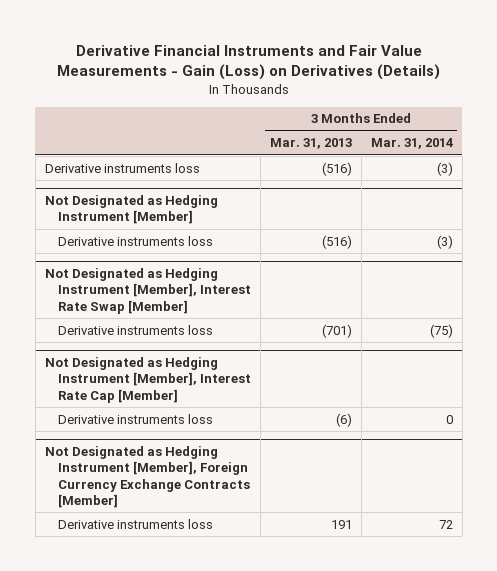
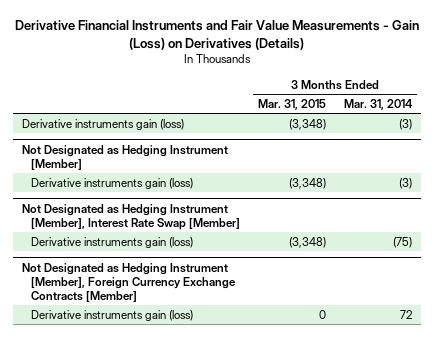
[270,138,353,150] Mar. 31, 2013 -> none
none -> [257,98,326,110] Mar. 31, 2015
[44,162,200,173] Derivative instruments loss -> [21,118,184,130] Derivative instruments gain (loss)
[58,235,214,246] Derivative instruments loss -> [30,177,193,189] Derivative instruments gain (loss)
[44,356,252,403] Not Designated as Hedging Instrument [Member], Interest Rate Cap [Member] -> none
[58,413,214,424] Derivative instruments loss -> none
[58,324,214,335] Derivative instruments loss -> [30,236,193,248] Derivative instruments gain (loss)
[58,518,214,529] Derivative instruments loss -> [30,309,193,321] Derivative instruments gain (loss)

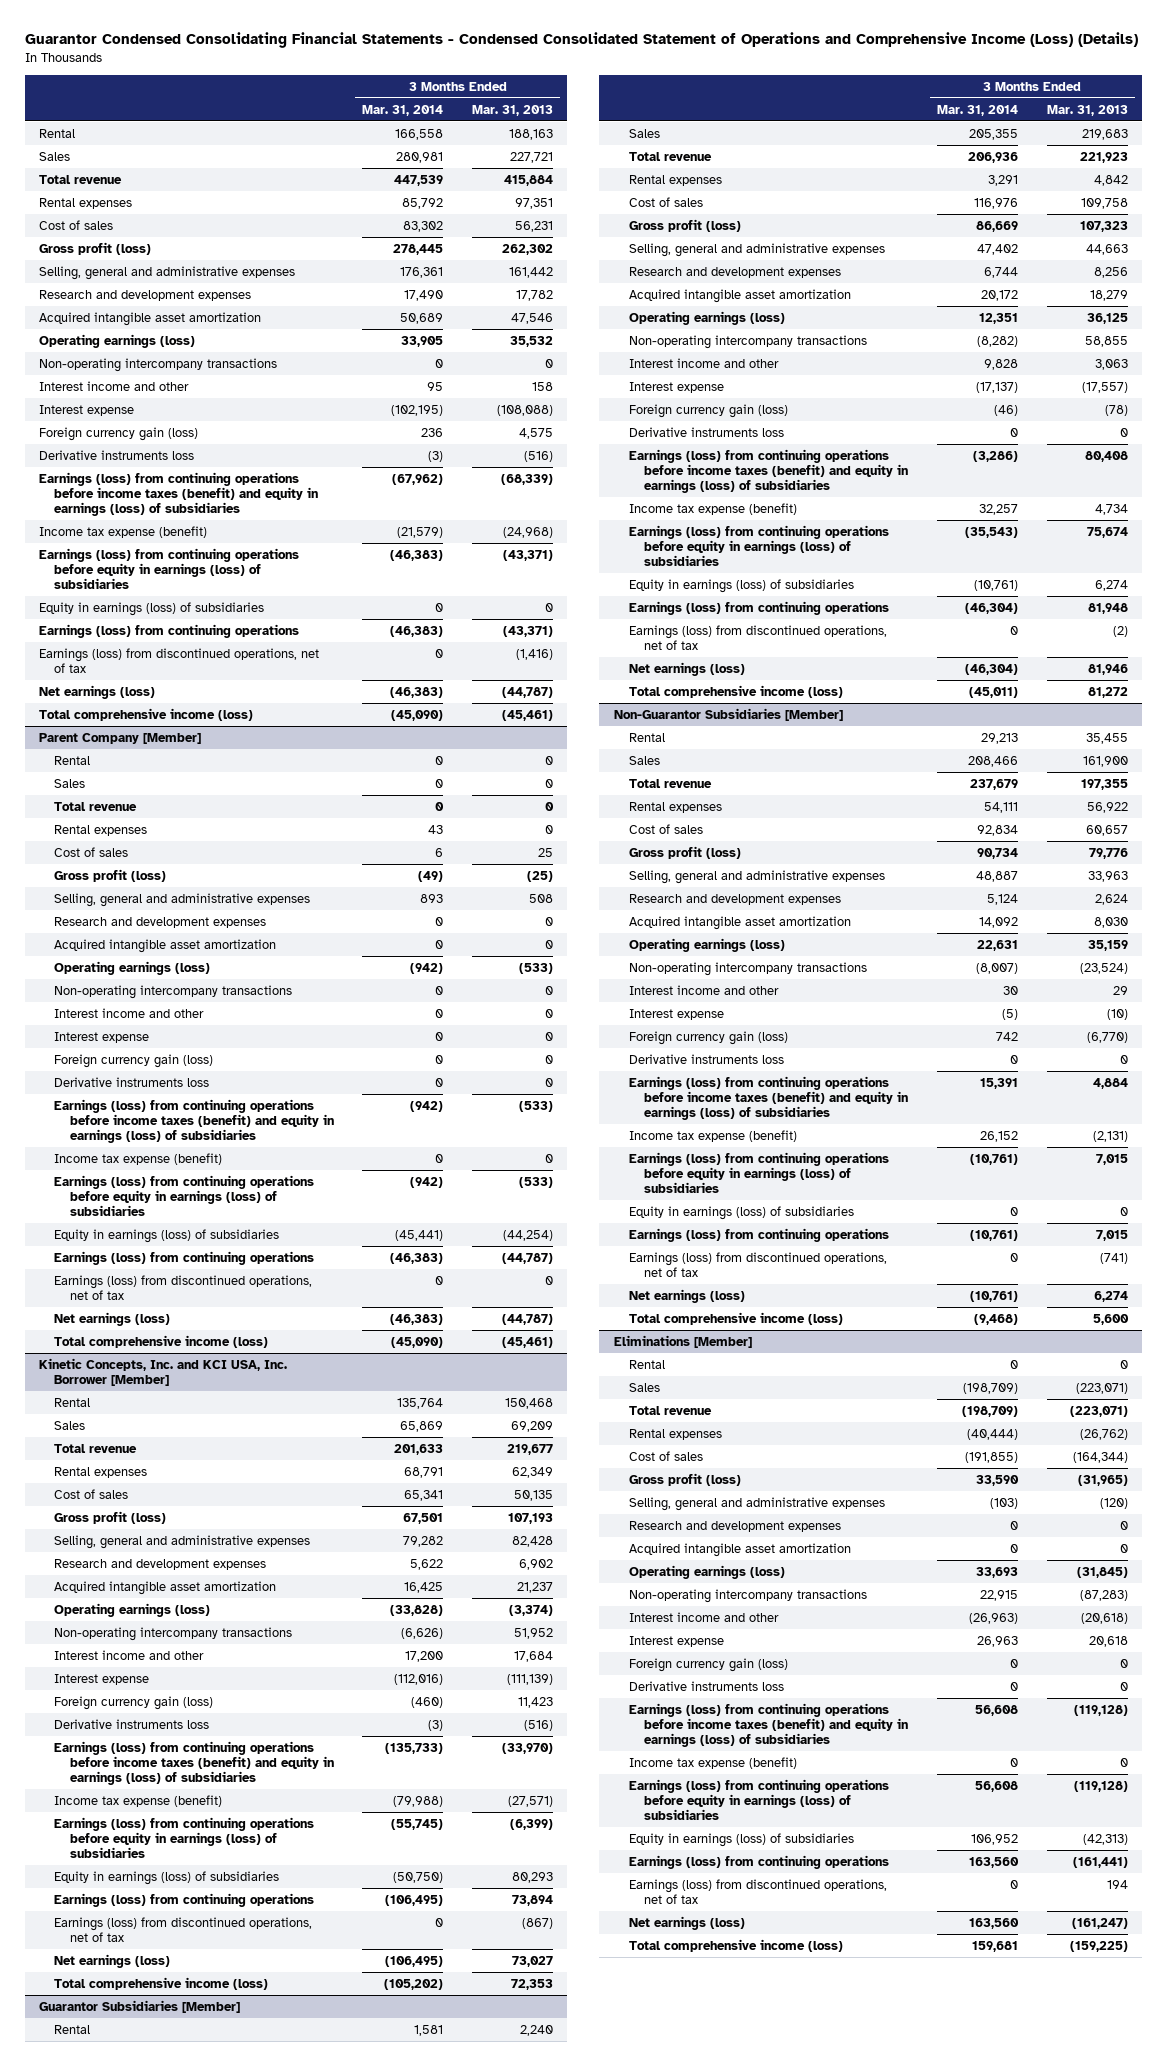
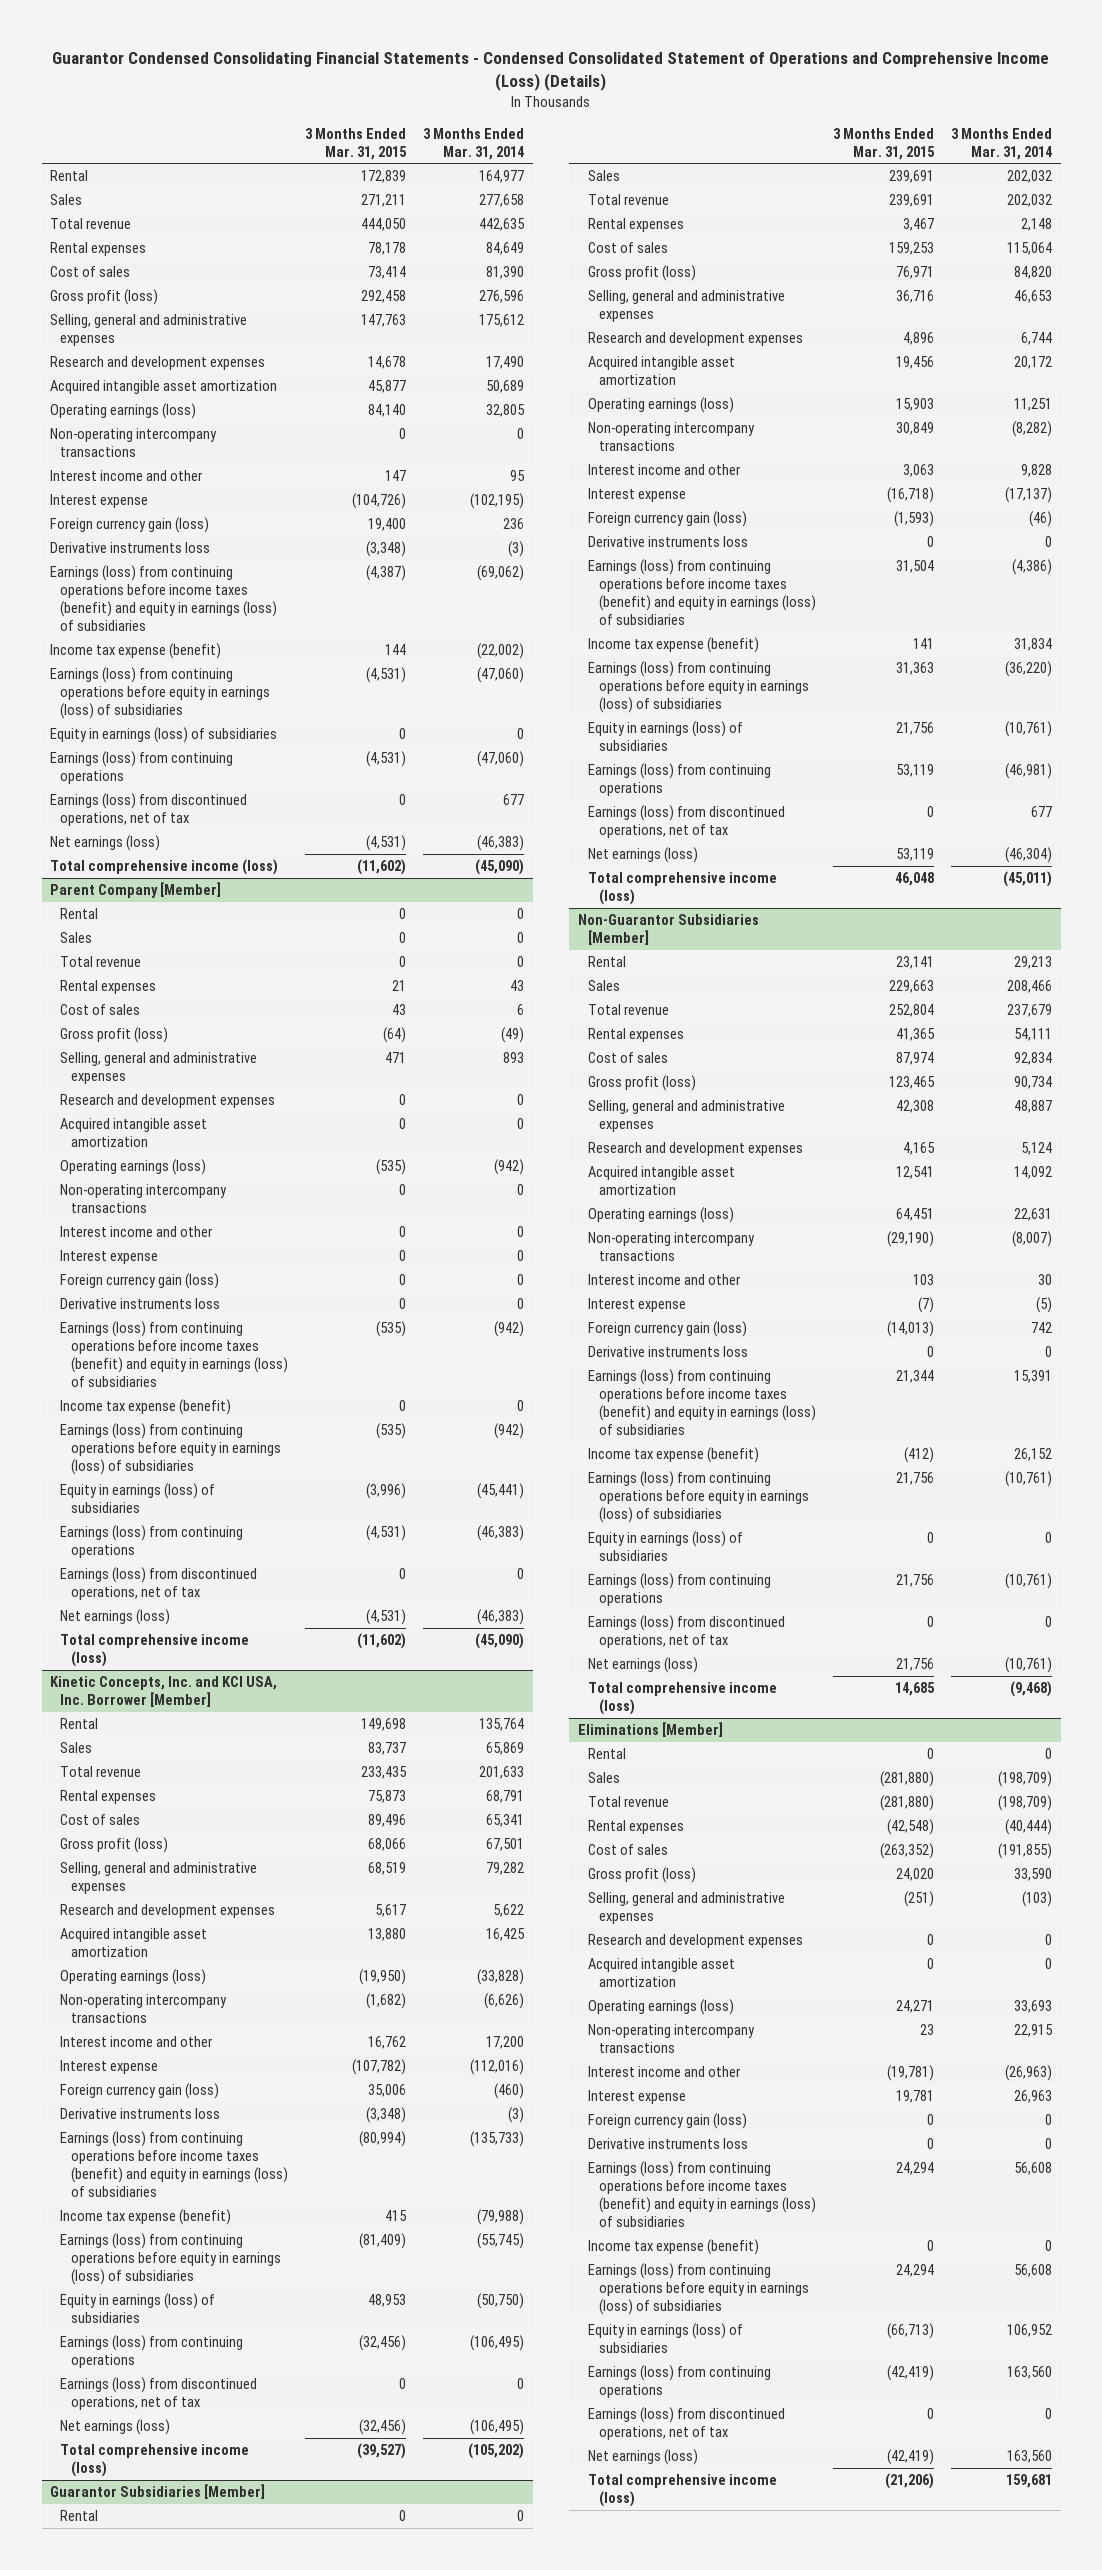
[471,104,553,116] Mar. 31, 2013 -> none
none -> [304,127,407,160] 3 Months Ended Mar. 31, 2015
[395,128,444,140] 166,558 -> [479,170,525,184] 164,977
[396,151,444,163] 280,981 -> [479,194,525,208] 277,658
[394,174,444,186] 447,539 -> [479,218,526,232] 442,635
[402,197,444,209] 85,792 -> [486,242,525,256] 84,649
[403,220,444,232] 83,302 -> [486,266,525,280] 81,390
[393,243,444,255] 278,445 -> [479,290,525,304] 276,596
[400,266,444,278] 176,361 -> [479,314,525,328] 175,612
[401,335,444,347] 33,905 -> [486,404,526,418] 32,805
[392,473,444,485] (67,962) -> [477,565,525,582] (69,062)
[397,526,444,538] (21,579) -> [477,643,525,660] (22,002)
[390,549,444,561] (46,383) -> [477,667,525,684] (47,060)
[390,625,444,637] (46,383) -> [477,751,525,768] (47,060)
[435,648,444,658] 0 -> [503,794,525,806] 677
[414,2024,444,2036] 1,581 -> [517,2510,525,2522] 0
[969,128,1019,140] 205,355 -> [1006,170,1052,184] 202,032
[968,151,1019,163] 206,936 -> [1006,194,1052,208] 202,032
[988,174,1019,186] 3,291 -> [1020,218,1052,232] 2,148
[974,197,1019,209] 116,976 -> [1006,242,1052,256] 115,064
[976,220,1019,232] 86,669 -> [1013,266,1052,280] 84,820
[977,243,1019,255] 47,402 -> [1013,290,1052,304] 46,653
[979,312,1019,324] 12,351 -> [1013,398,1052,412] 11,251
[973,450,1019,462] (3,286) -> [1011,559,1052,576] (4,386)
[979,503,1019,515] 32,257 -> [1013,638,1052,652] 31,834
[965,526,1019,538] (35,543) -> [1004,661,1052,678] (36,220)
[965,602,1019,614] (46,304) -> [1004,763,1052,780] (46,981)
[1010,625,1019,635] 0 -> [1030,806,1052,818] 677

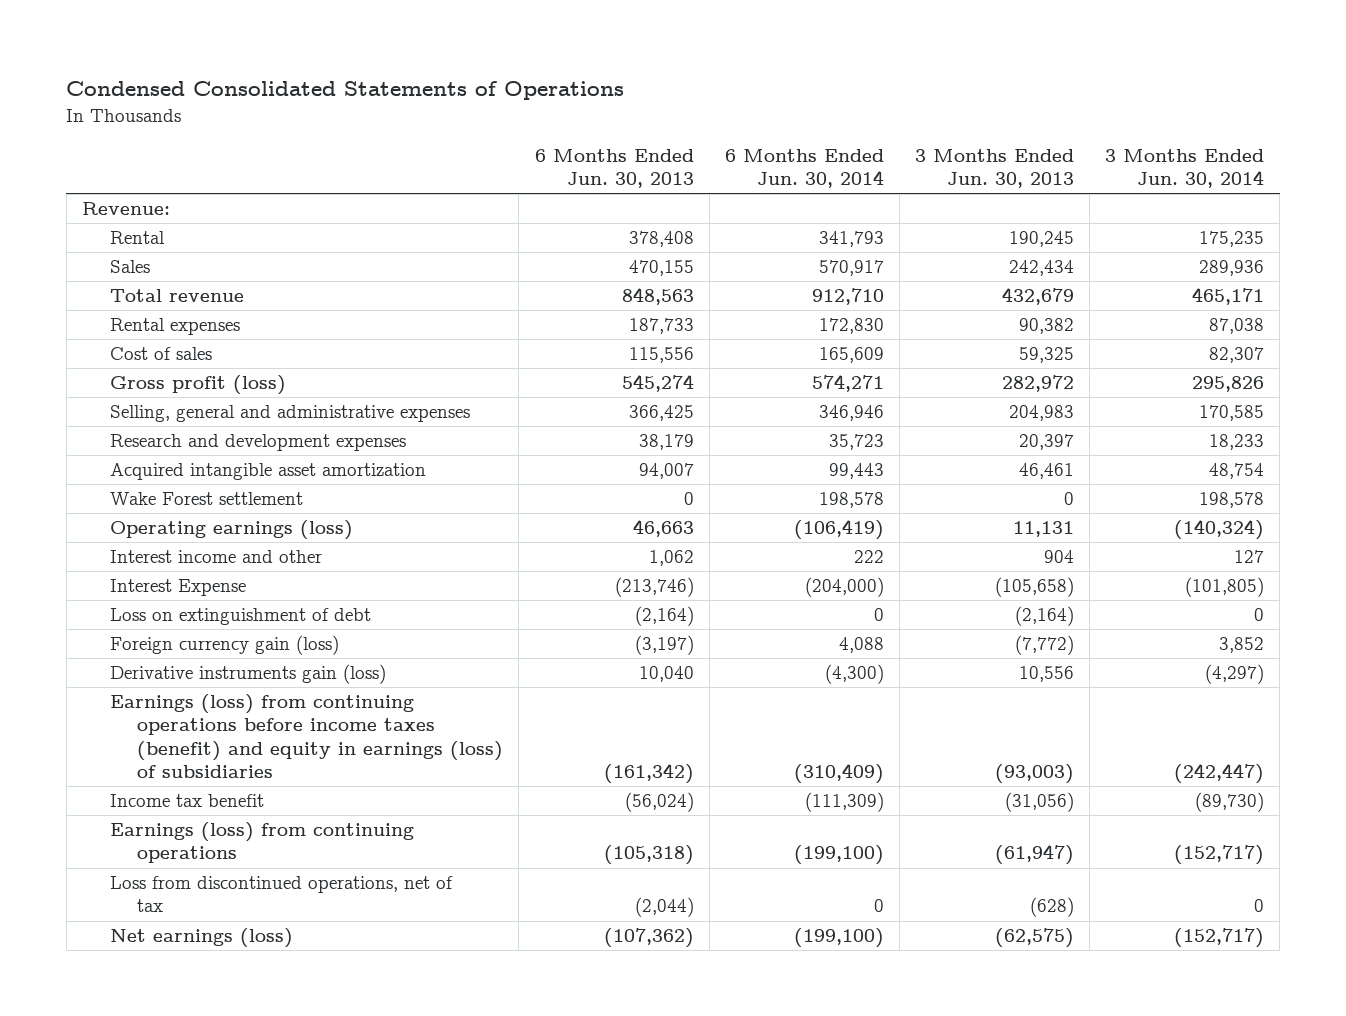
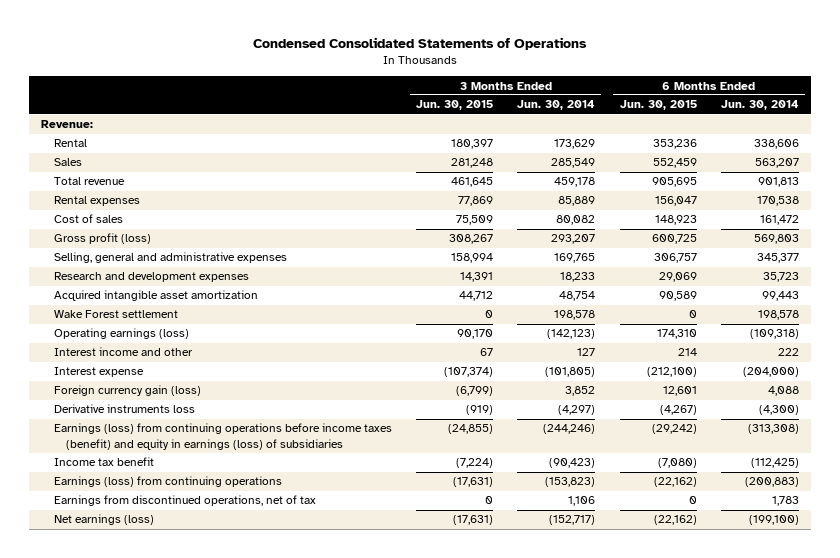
[534,149,694,189] 6 Months Ended Jun. 30, 2013 -> none
[914,149,1074,189] 3 Months Ended Jun. 30, 2013 -> none
none -> [416,100,494,111] Jun. 30, 2015
none -> [619,100,697,111] Jun. 30, 2015
[818,231,884,248] 341,793 -> [753,139,799,150] 338,606
[1199,231,1265,248] 175,235 -> [554,139,596,150] 173,629
[818,260,884,277] 570,917 -> [754,158,799,169] 563,207
[1199,260,1265,277] 289,936 -> [551,158,596,169] 285,549
[811,288,884,306] 912,710 -> [757,177,799,188] 901,813
[1192,287,1265,306] 465,171 -> [554,177,596,188] 459,178
[818,318,884,335] 172,830 -> [756,196,799,207] 170,538
[1209,318,1265,335] 87,038 -> [558,196,596,207] 85,889
[818,347,884,364] 165,609 -> [759,215,799,226] 161,472
[1209,347,1265,364] 82,307 -> [556,215,596,226] 80,082
[811,374,884,393] 574,271 -> [753,234,799,245] 569,803
[1192,376,1265,393] 295,826 -> [551,234,596,245] 293,207
[818,405,884,422] 346,946 -> [756,253,799,264] 345,377
[1199,405,1265,422] 170,585 -> [554,253,596,264] 169,765
[793,519,884,541] (106,419) -> [749,329,799,340] (109,318)
[1174,519,1265,541] (140,324) -> [547,329,596,340] (142,123)
[109,608,371,626] Loss on extinguishment of debt -> none
[109,579,246,597] Interest Expense -> [53,367,144,378] Interest expense
[109,664,386,685] Derivative instruments gain (loss) -> [53,404,195,414] Derivative instruments loss
[793,762,884,784] (310,409) -> [747,424,799,435] (313,308)
[1174,762,1265,784] (242,447) -> [543,424,596,435] (244,246)
[804,792,884,813] (111,309) -> [750,458,799,469] (112,425)
[1195,792,1265,813] (89,730) -> [549,458,596,469] (90,423)
[793,845,884,866] (199,100) -> [744,477,799,488] (200,883)
[1174,845,1265,866] (152,717) -> [545,477,596,488] (153,823)
[109,876,453,913] Loss from discontinued operations, net of tax -> [53,495,316,507] Earnings from discontinued operations, net of tax
[873,899,884,913] 0 -> [771,496,799,507] 1,783
[1254,899,1265,913] 0 -> [568,496,596,507] 1,106

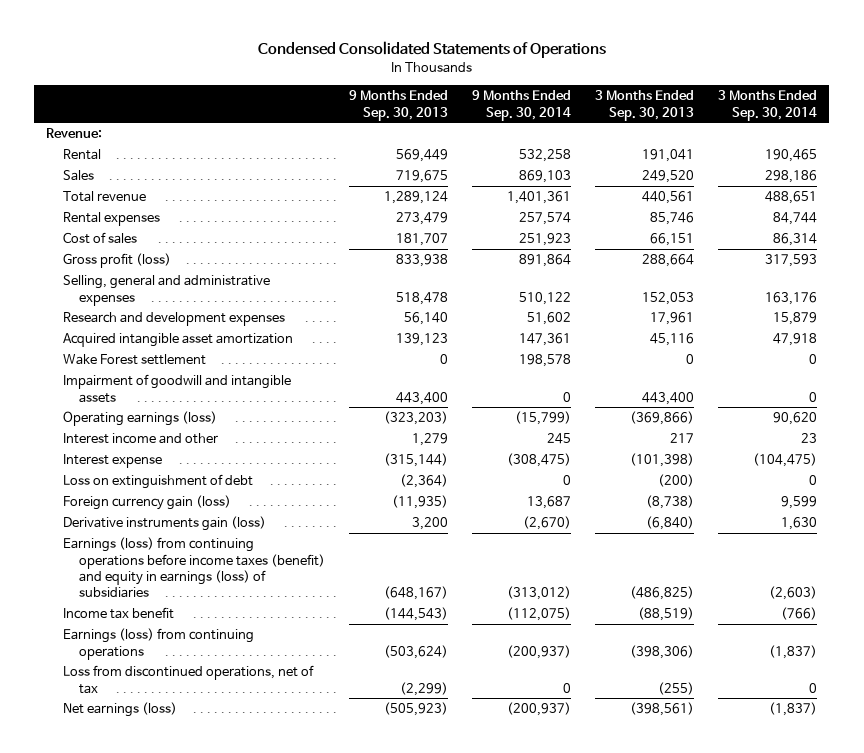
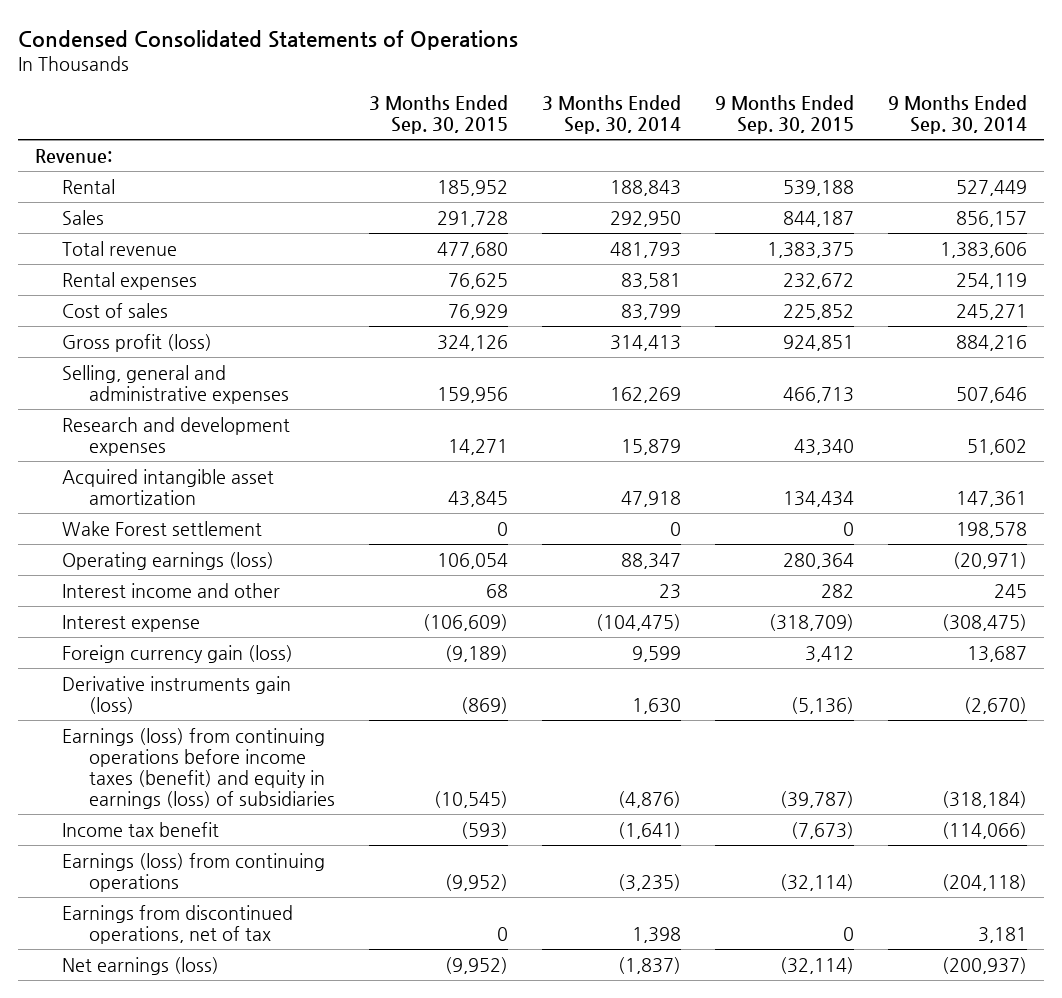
[348,90,448,121] 9 Months Ended Sep. 30, 2013 -> none
[595,90,695,121] 3 Months Ended Sep. 30, 2013 -> none
none -> [369,94,509,134] 3 Months Ended Sep. 30, 2015
none -> [715,94,855,134] 9 Months Ended Sep. 30, 2015
[519,149,572,163] 532,258 -> [956,179,1028,196] 527,449
[765,149,818,163] 190,465 -> [610,179,682,196] 188,843
[519,170,572,184] 869,103 -> [956,210,1028,227] 856,157
[765,170,818,184] 298,186 -> [610,210,682,227] 292,950
[507,191,572,205] 1,401,361 -> [940,241,1028,258] 1,383,606
[765,191,818,205] 488,651 -> [610,241,682,258] 481,793
[519,212,572,226] 257,574 -> [956,272,1028,289] 254,119
[773,212,818,226] 84,744 -> [621,272,682,289] 83,581
[519,233,572,247] 251,923 -> [956,303,1028,320] 245,271
[773,233,818,247] 86,314 -> [621,303,682,320] 83,799
[519,254,572,268] 891,864 -> [956,334,1028,351] 884,216
[765,254,818,268] 317,593 -> [610,334,682,351] 314,413
[519,291,572,305] 510,122 -> [956,386,1028,403] 507,646
[765,291,818,305] 163,176 -> [610,386,682,403] 162,269
[62,374,291,403] Impairment of goodwill and intangible assets -> none
[515,411,572,426] (15,799) -> [953,551,1028,569] (20,971)
[773,412,818,426] 90,620 -> [621,552,682,569] 88,347
[62,474,253,490] Loss on extinguishment of debt -> none
[507,586,572,601] (313,012) -> [942,790,1028,808] (318,184)
[769,586,818,601] (2,603) -> [618,790,682,808] (4,876)
[507,607,572,622] (112,075) -> [942,821,1028,839] (114,066)
[781,607,818,621] (766) -> [618,821,682,839] (1,641)
[507,644,572,659] (200,937) -> [942,873,1028,891] (204,118)
[769,644,818,659] (1,837) -> [618,873,682,891] (3,235)
[62,665,314,694] Loss from discontinued operations, net of tax -> [62,904,294,944] Earnings from discontinued operations, net of tax
[563,682,572,693] 0 -> [978,926,1028,943] 3,181
[809,682,818,693] 0 -> [632,926,682,943] 1,398

